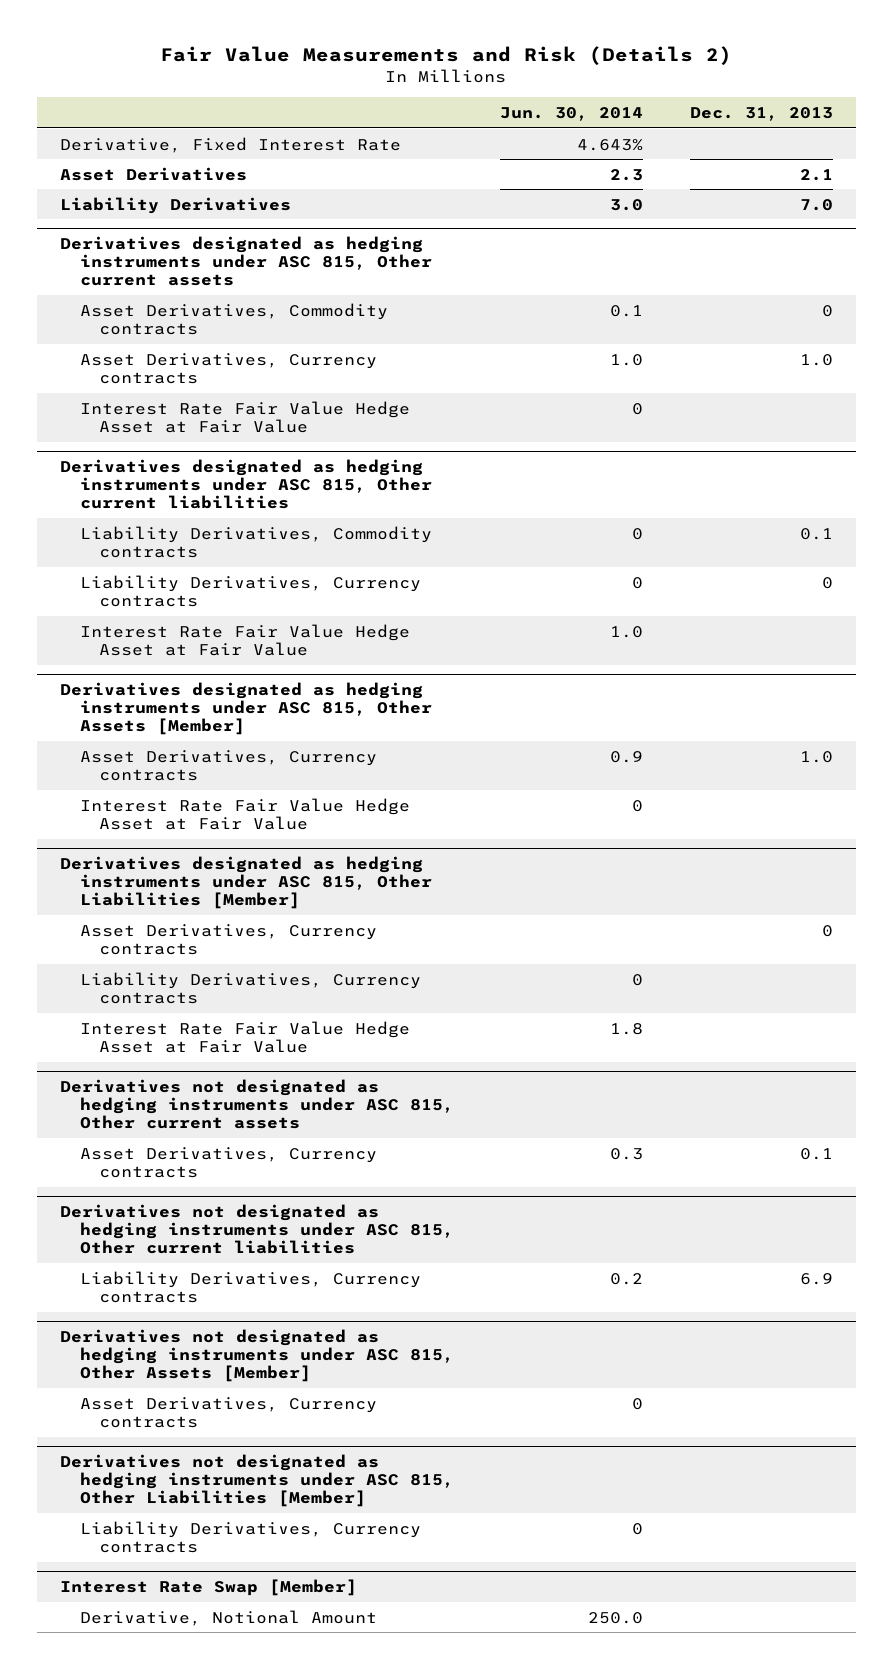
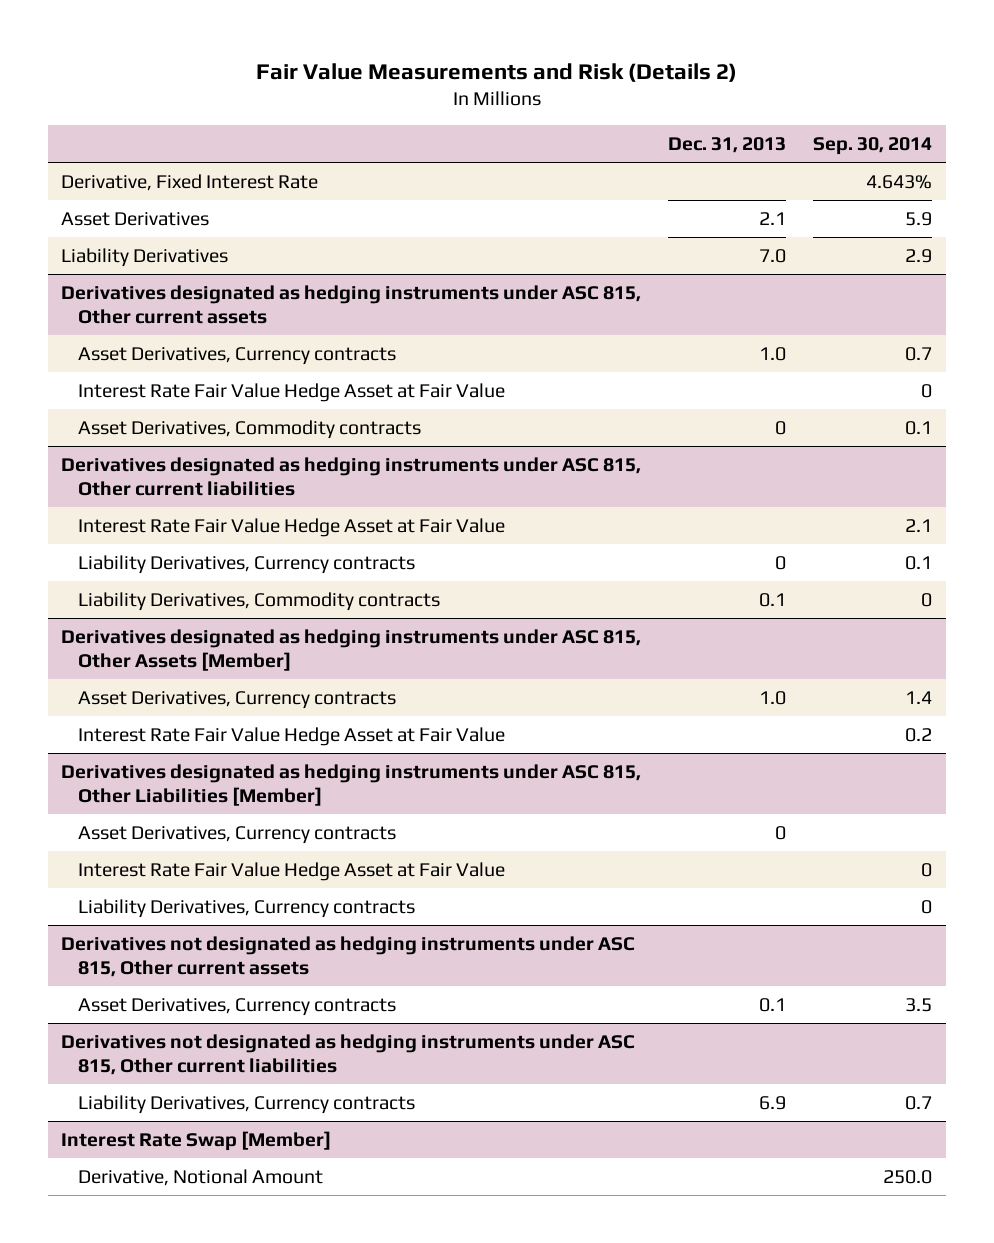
[500,107,644,122] Jun. 30, 2014 -> none
none -> [813,136,933,155] Sep. 30, 2014
[79,302,388,335] Asset Derivatives, Commodity contracts -> [78,419,422,439] Asset Derivatives, Commodity contracts
[79,574,421,607] Liability Derivatives, Currency contracts -> [78,554,416,574] Liability Derivatives, Currency contracts
[79,525,432,558] Liability Derivatives, Commodity contracts -> [78,591,441,611] Liability Derivatives, Commodity contracts
[79,971,421,1004] Liability Derivatives, Currency contracts -> [78,898,416,918] Liability Derivatives, Currency contracts
[60,1328,454,1383] Derivatives not designated as hedging instruments under ASC 815, Other Assets [Member] -> none
[79,1396,377,1428] Asset Derivatives, Currency contracts -> none
[60,1453,454,1508] Derivatives not designated as hedging instruments under ASC 815, Other Liabilities [Member] -> none
[79,1520,421,1553] Liability Derivatives, Currency contracts -> none

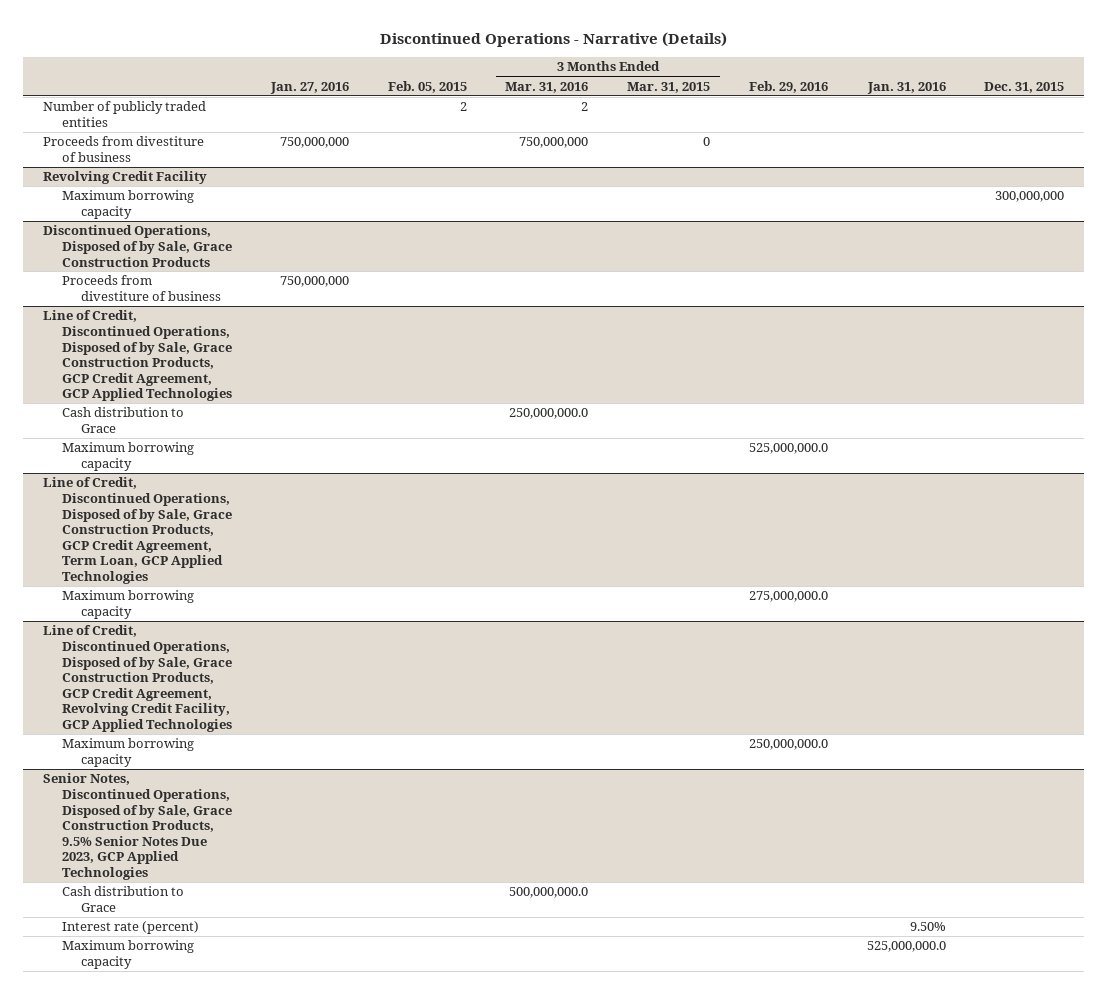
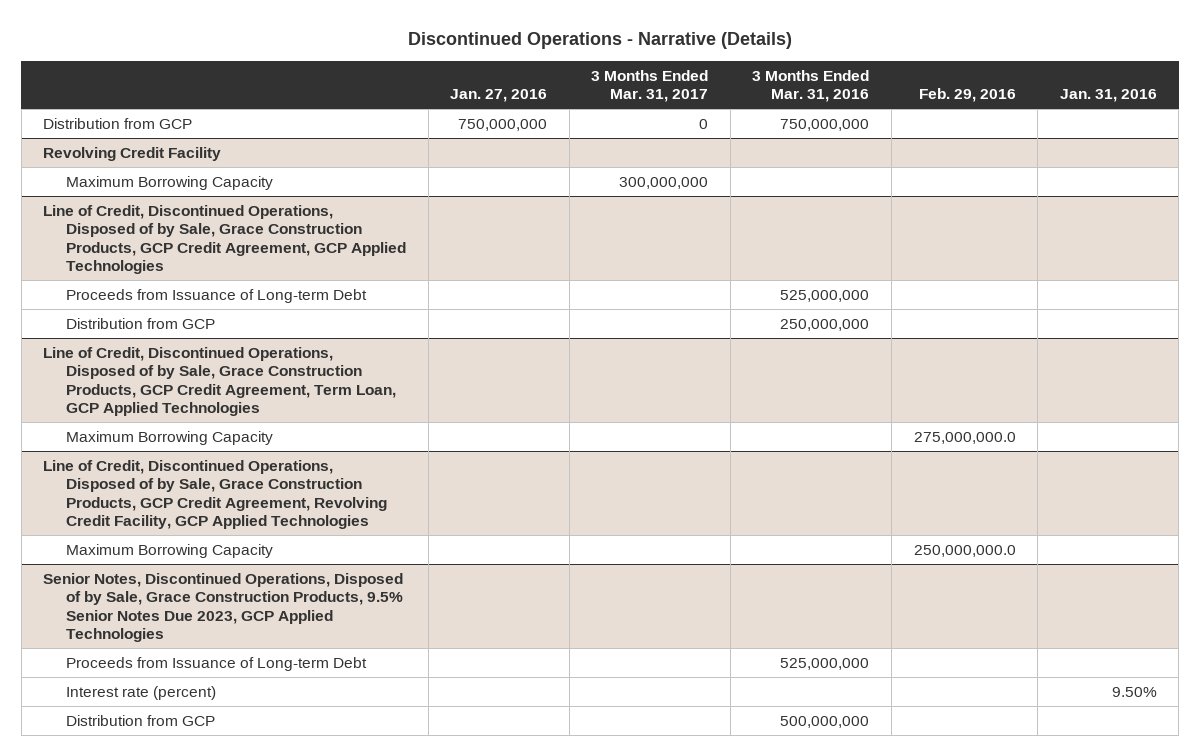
[387,80,467,93] Feb. 05, 2015 -> none
[627,81,711,93] Mar. 31, 2015 -> none
[984,81,1065,93] Dec. 31, 2015 -> none
none -> [591,69,709,102] 3 Months Ended Mar. 31, 2017
[42,101,206,127] Number of publicly traded entities -> none
[42,136,204,162] Proceeds from divestiture of business -> [43,118,193,130] Distribution from GCP
[42,225,232,267] Discontinued Operations, Disposed of by Sale, Grace Construction Products -> none
[61,275,222,301] Proceeds from divestiture of business -> none
[61,190,194,219] Maximum borrowing capacity -> [66,176,274,191] Maximum Borrowing Capacity
[61,407,184,433] Cash distribution to Grace -> none
[61,442,194,471] Maximum borrowing capacity -> none
none -> [66,289,368,304] Proceeds from Issuance of Long-term Debt
none -> [66,318,216,330] Distribution from GCP
[61,590,194,619] Maximum borrowing capacity -> [66,431,274,446] Maximum Borrowing Capacity
[61,738,194,767] Maximum borrowing capacity -> [66,544,274,559] Maximum Borrowing Capacity
[61,886,184,912] Cash distribution to Grace -> none
none -> [66,657,368,672] Proceeds from Issuance of Long-term Debt
[61,940,194,969] Maximum borrowing capacity -> none
none -> [66,715,216,727] Distribution from GCP

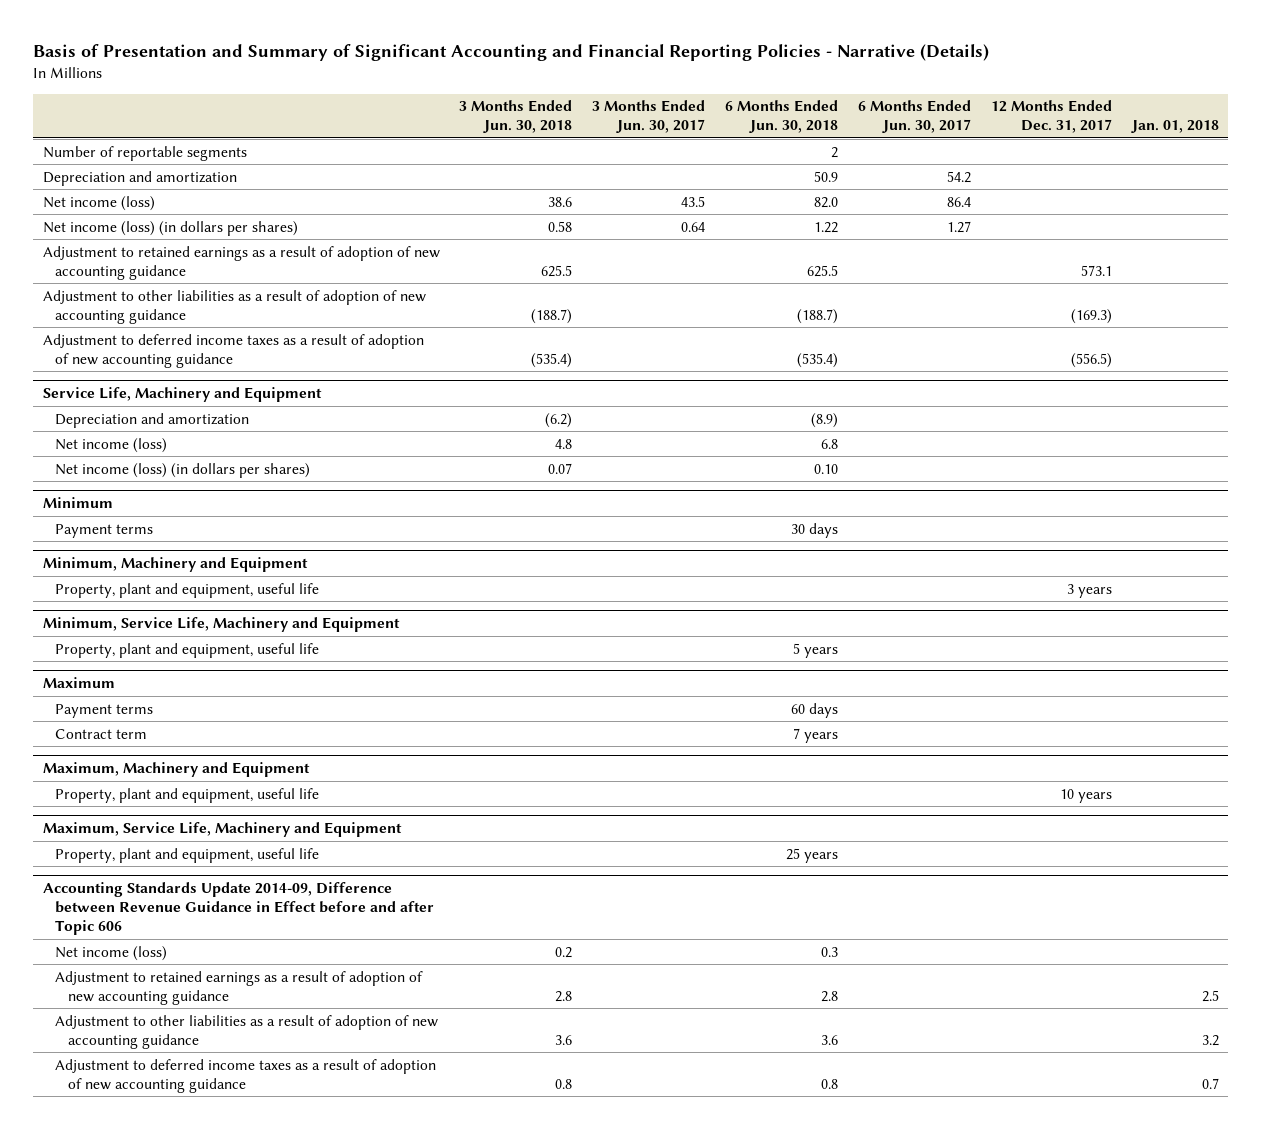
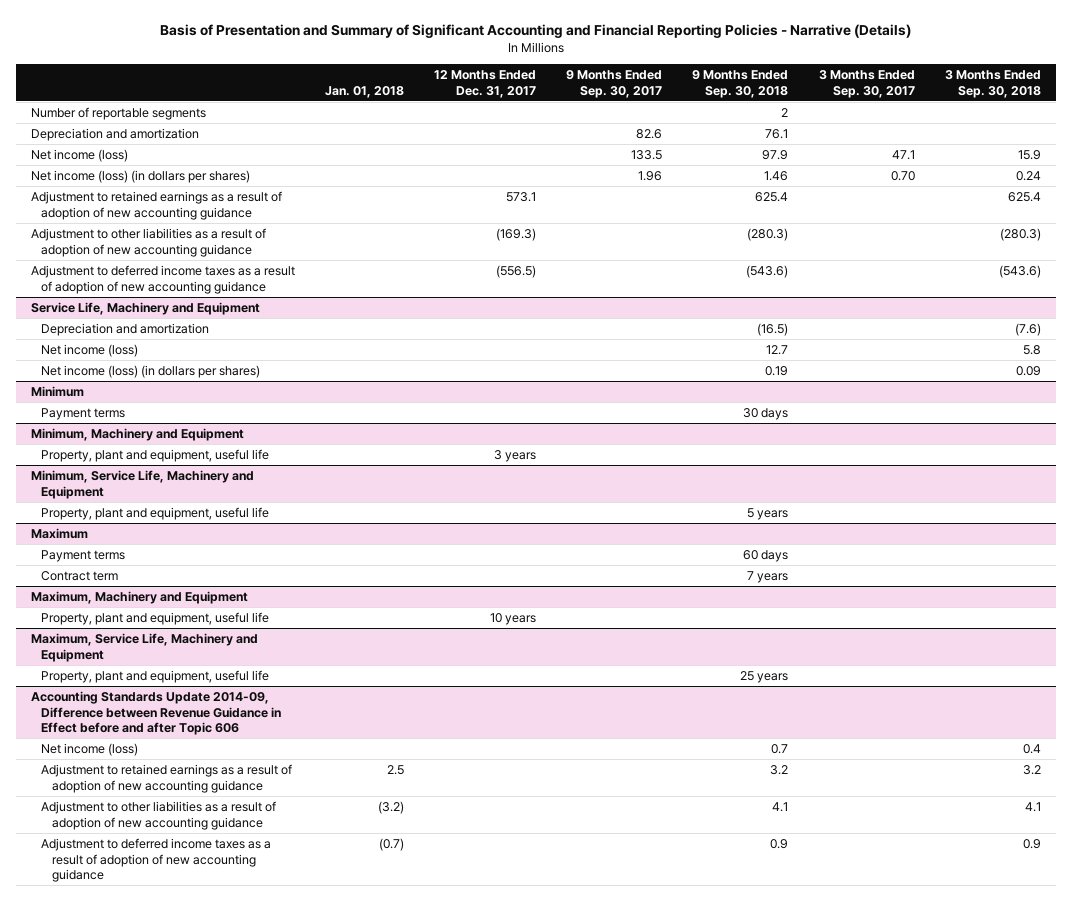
[459,100,573,134] 3 Months Ended Jun. 30, 2018 -> none
[592,100,706,134] 3 Months Ended Jun. 30, 2017 -> none
[725,100,839,134] 6 Months Ended Jun. 30, 2018 -> none
[857,100,971,134] 6 Months Ended Jun. 30, 2017 -> none
none -> [566,70,663,98] 9 Months Ended Sep. 30, 2017
none -> [692,70,789,98] 9 Months Ended Sep. 30, 2018
none -> [818,70,915,98] 3 Months Ended Sep. 30, 2017
none -> [944,70,1041,98] 3 Months Ended Sep. 30, 2018
[1201,1034,1219,1046] 3.2 -> [378,801,405,815] (3.2)
[1201,1077,1219,1089] 0.7 -> [379,838,405,852] (0.7)

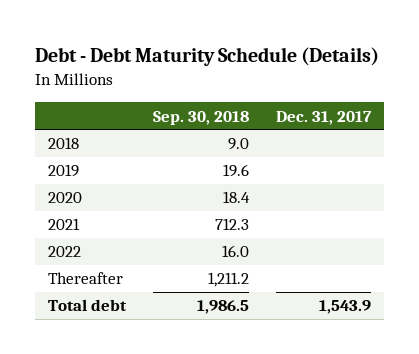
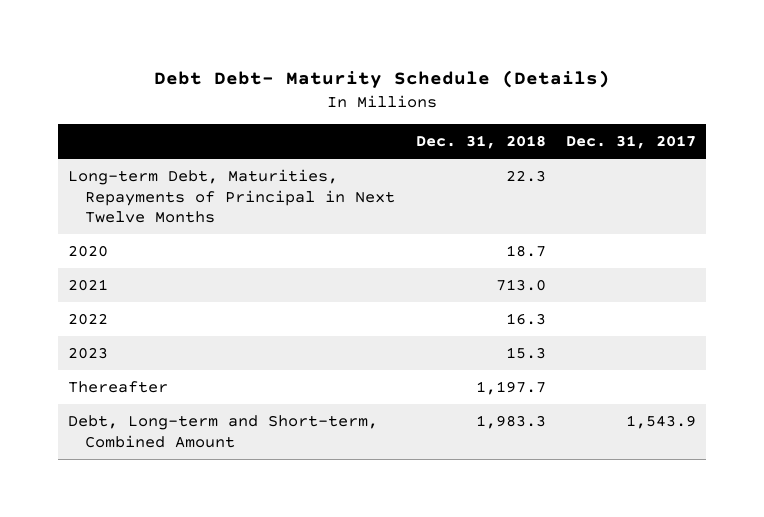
[35,46,380,66] Debt - Debt Maturity Schedule (Details) -> [154,70,611,89] Debt Debt- Maturity Schedule (Details)
[153,110,250,125] Sep. 30, 2018 -> none
none -> [415,135,546,150] Dec. 31, 2018
[48,137,80,150] 2018 -> none
[48,164,80,178] 2019 -> none
none -> [68,169,396,224] Long-term Debt, Maturities, Repayments of Principal in Next Twelve Months
none -> [68,347,109,360] 2023
[48,299,128,312] Total debt -> [68,415,379,448] Debt, Long-term and Short-term, Combined Amount

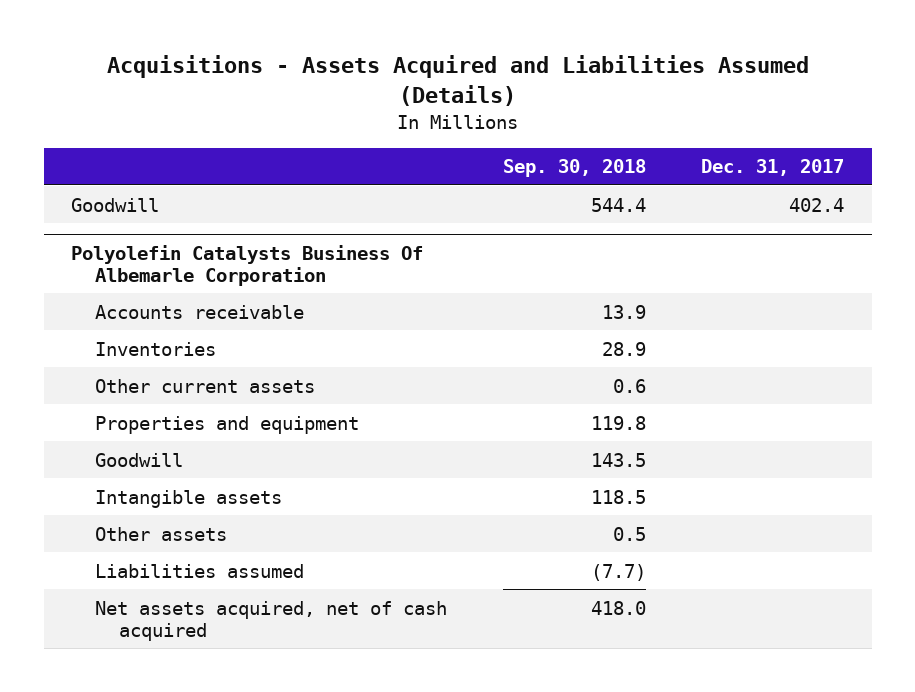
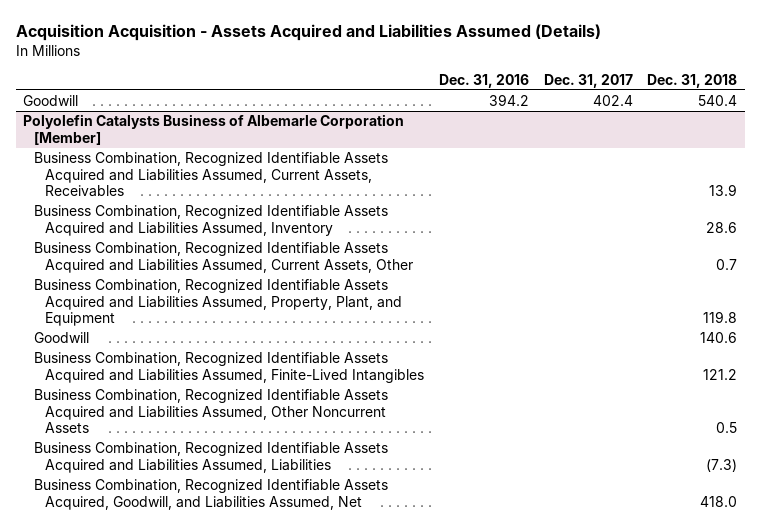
[106,55,809,106] Acquisitions - Assets Acquired and Liabilities Assumed (Details) -> [15,24,601,42] Acquisition Acquisition - Assets Acquired and Liabilities Assumed (Details)
[502,159,646,178] Sep. 30, 2018 -> none
none -> [438,73,529,88] Dec. 31, 2016
none -> [647,73,738,88] Dec. 31, 2018
[71,244,424,286] Polyolefin Catalysts Business Of Albemarle Corporation -> [23,114,405,145] Polyolefin Catalysts Business of Albemarle Corporation [Member]
[95,304,305,319] Accounts receivable -> [34,152,389,198] Business Combination, Recognized Identifiable Assets Acquired and Liabilities Assumed, Current Assets, Receivables
[95,341,217,356] Inventories -> [34,205,389,236] Business Combination, Recognized Identifiable Assets Acquired and Liabilities Assumed, Inventory
[95,378,316,393] Other current assets -> [34,242,414,273] Business Combination, Recognized Identifiable Assets Acquired and Liabilities Assumed, Current Assets, Other
[95,415,360,434] Properties and equipment -> [34,279,403,327] Business Combination, Recognized Identifiable Assets Acquired and Liabilities Assumed, Property, Plant, and Equipment
[95,489,283,508] Intangible assets -> [34,352,425,383] Business Combination, Recognized Identifiable Assets Acquired and Liabilities Assumed, Finite-Lived Intangibles
[95,526,228,541] Other assets -> [34,389,389,434] Business Combination, Recognized Identifiable Assets Acquired and Liabilities Assumed, Other Noncurrent Assets
[95,563,305,578] Liabilities assumed -> [34,442,389,473] Business Combination, Recognized Identifiable Assets Acquired and Liabilities Assumed, Liabilities
[95,600,448,641] Net assets acquired, net of cash acquired -> [34,479,389,510] Business Combination, Recognized Identifiable Assets Acquired, Goodwill, and Liabilities Assumed, Net

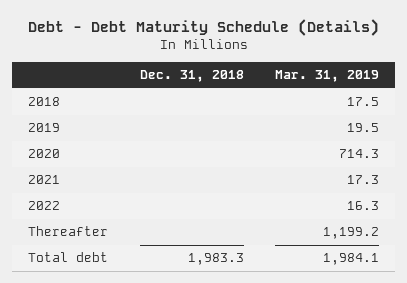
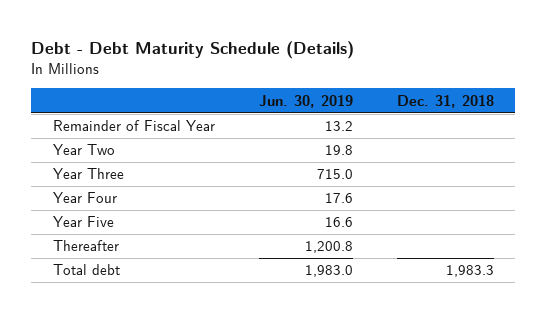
[275,70,380,83] Mar. 31, 2019 -> none
none -> [258,94,353,108] Jun. 30, 2019
[27,97,60,107] 2018 -> [53,120,216,132] Remainder of Fiscal Year
[27,123,60,133] 2019 -> [53,144,116,156] Year Two
[27,149,60,159] 2020 -> [53,168,125,180] Year Three
[27,175,60,185] 2021 -> [53,192,118,204] Year Four
[27,201,60,211] 2022 -> [53,216,115,228] Year Five

